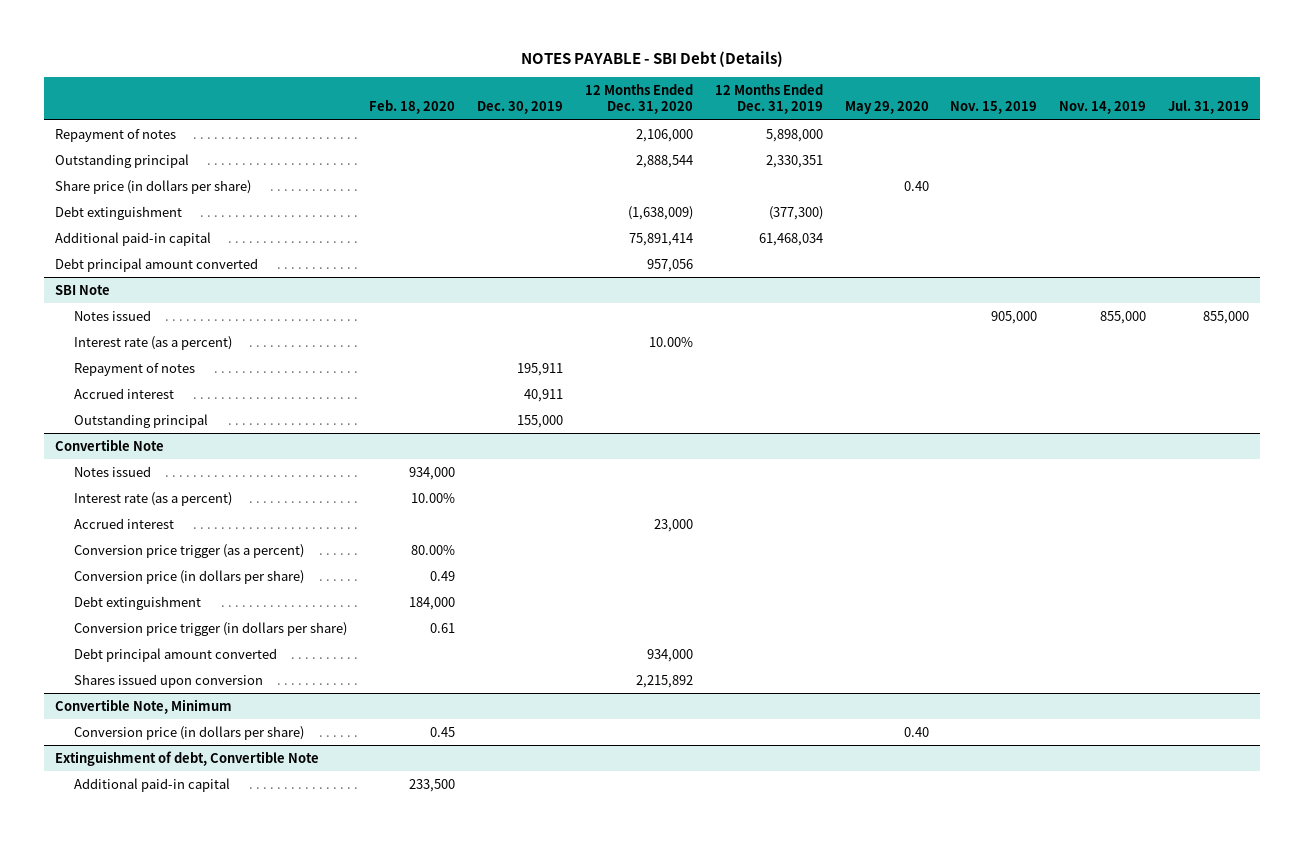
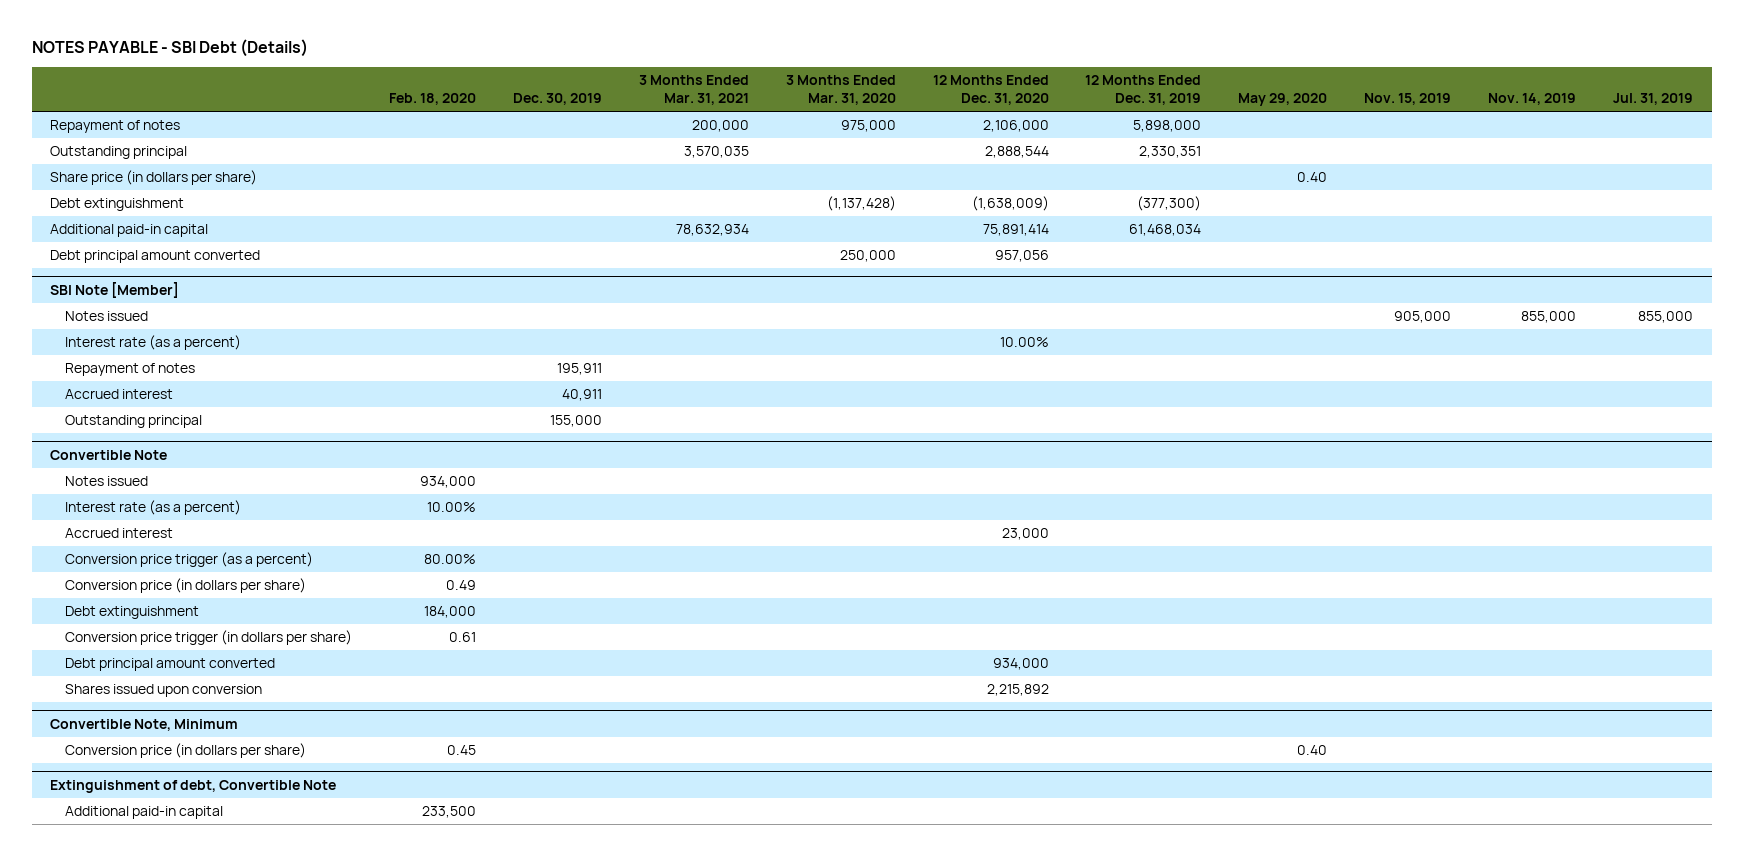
none -> [638,75,749,106] 3 Months Ended Mar. 31, 2021
none -> [785,75,896,106] 3 Months Ended Mar. 31, 2020
[54,284,110,295] SBI Note -> [50,282,180,299] SBI Note [Member]

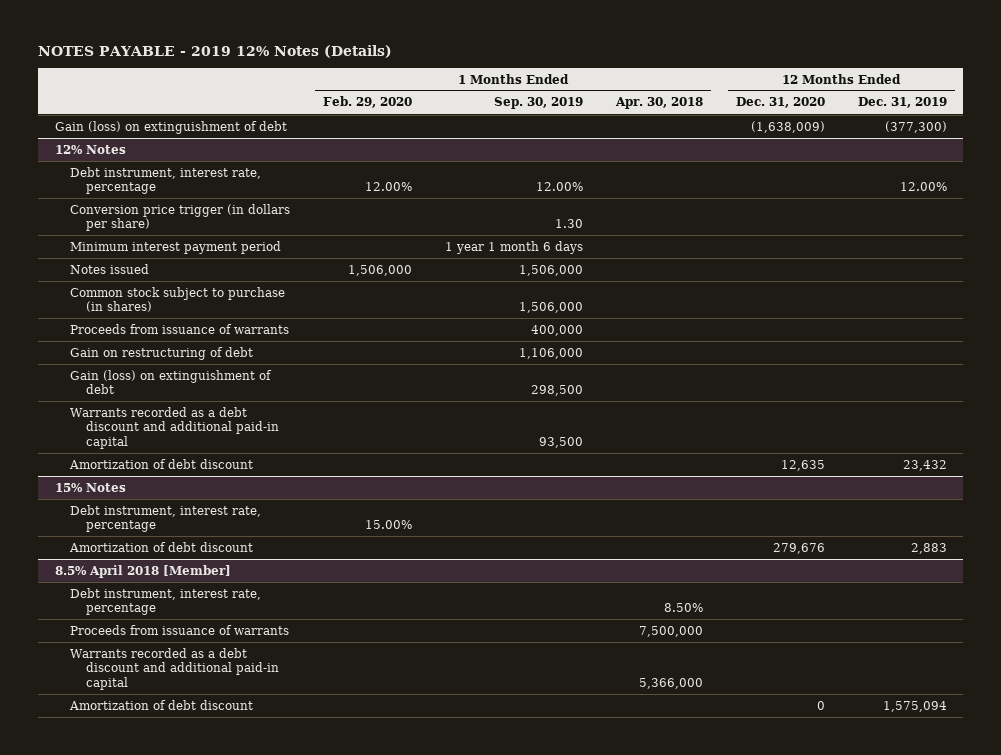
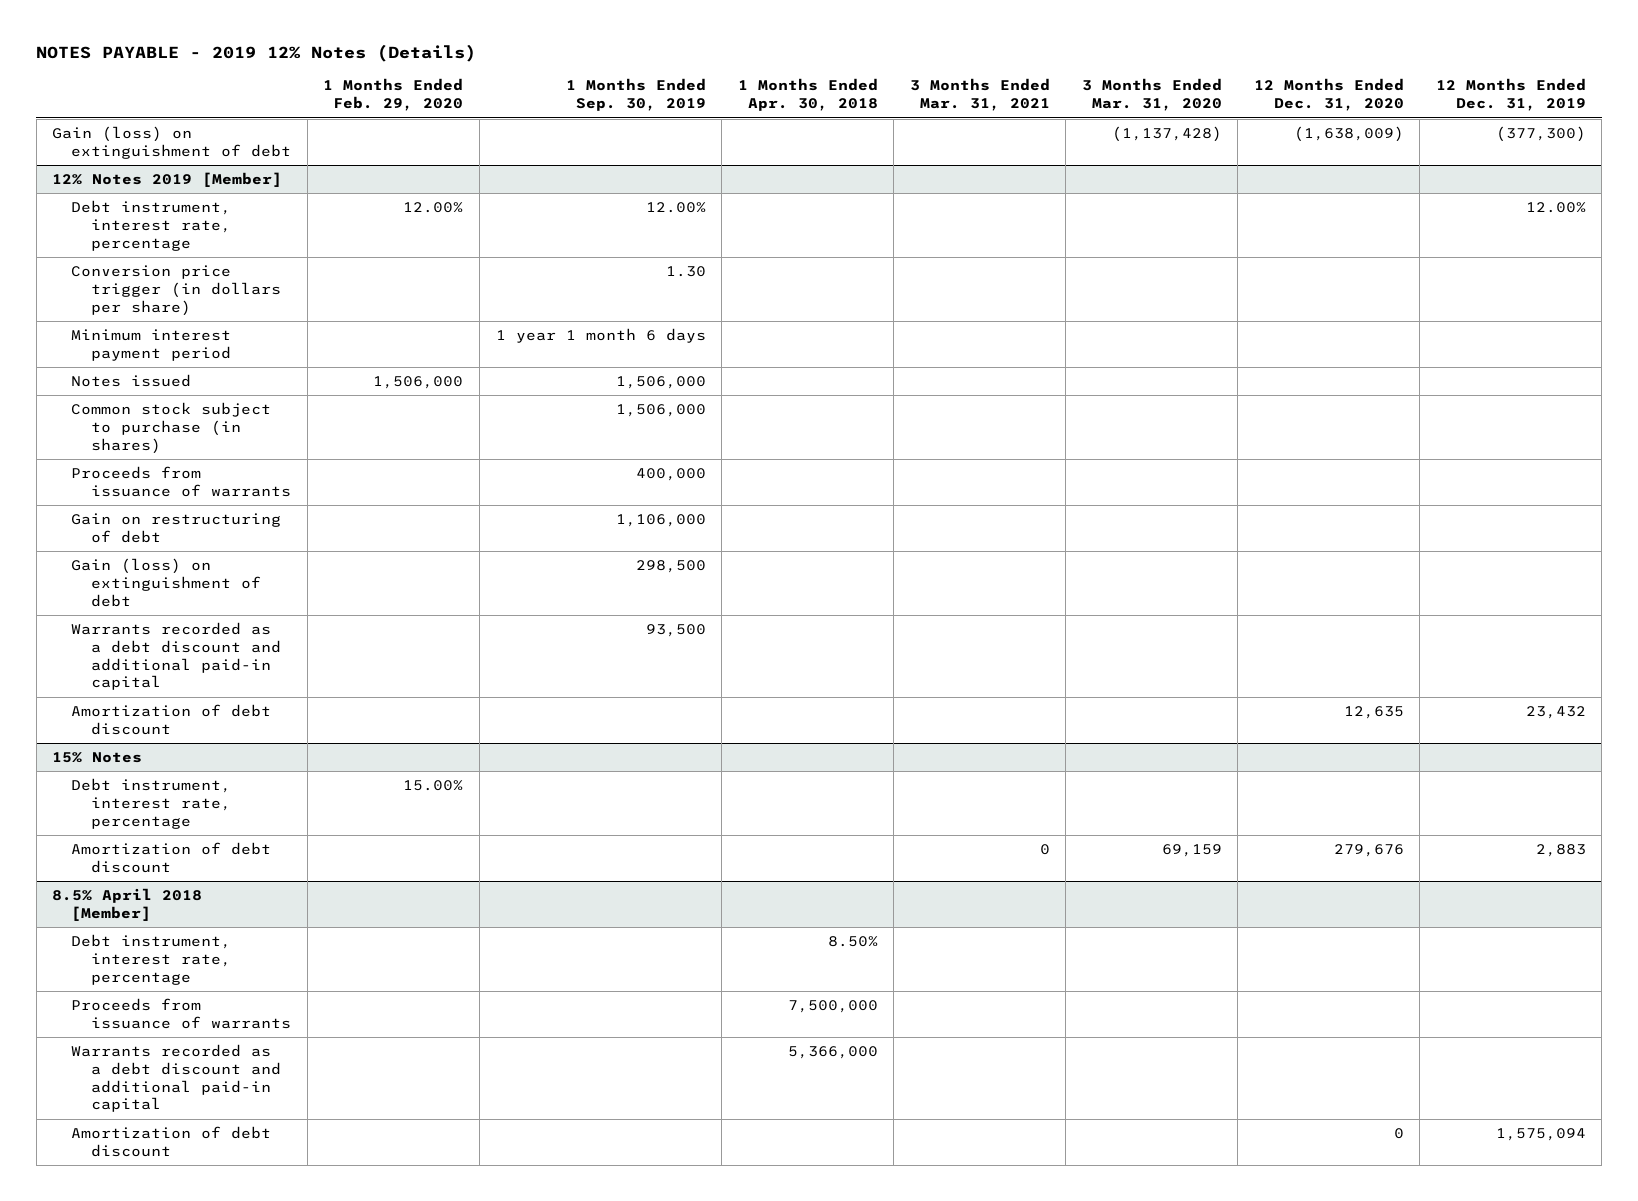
none -> [909,78,1050,112] 3 Months Ended Mar. 31, 2021
none -> [1081,78,1222,112] 3 Months Ended Mar. 31, 2020
[54,144,126,154] 12% Notes -> [52,171,283,187] 12% Notes 2019 [Member]

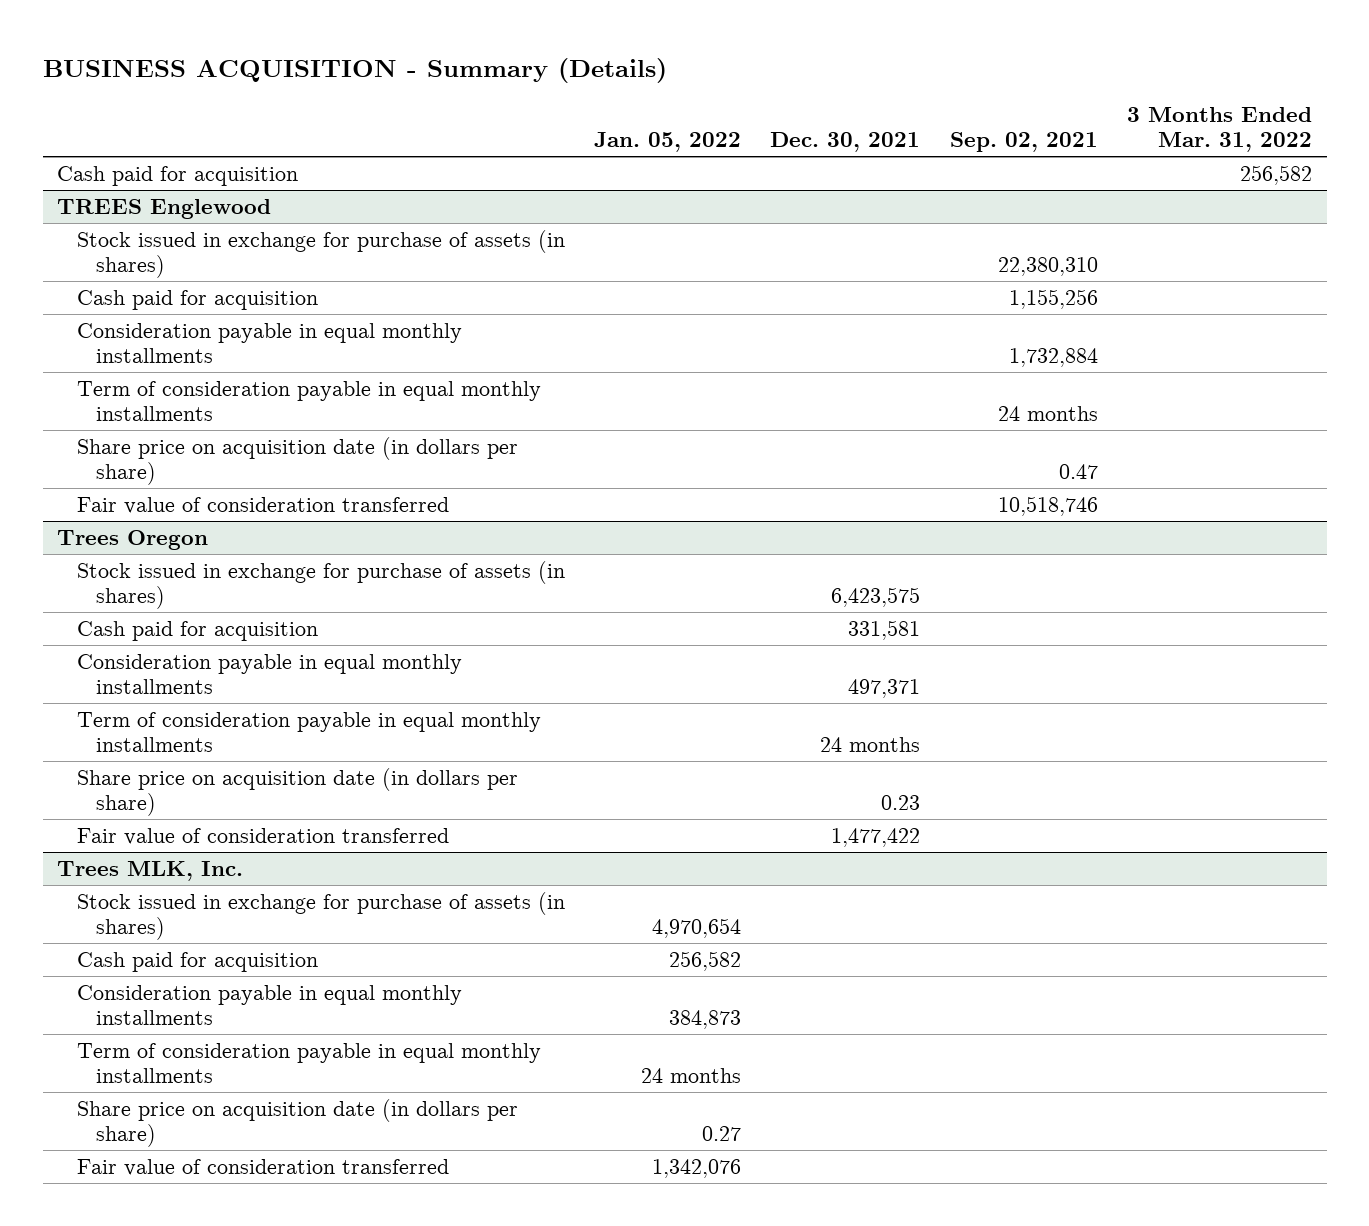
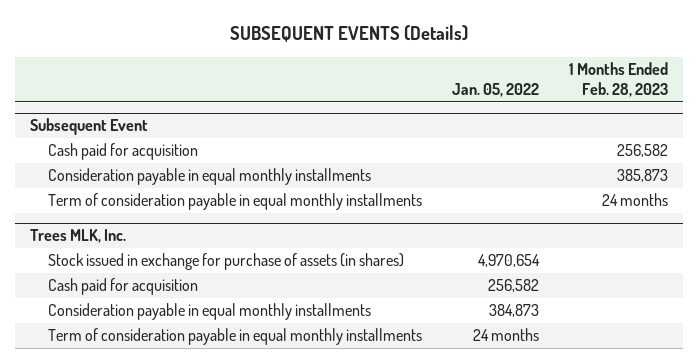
[42,57,667,83] BUSINESS ACQUISITION - Summary (Details) -> [230,25,469,43] SUBSEQUENT EVENTS (Details)
[770,132,921,153] Dec. 30, 2021 -> none
[949,132,1098,153] Sep. 02, 2021 -> none
[1126,107,1312,153] 3 Months Ended Mar. 31, 2022 -> none
none -> [569,61,669,97] 1 Months Ended Feb. 28, 2023
[57,165,299,186] Cash paid for acquisition -> none
[57,198,272,219] TREES Englewood -> none
[76,229,565,278] Stock issued in exchange for purchase of assets (in shares) -> none
[76,289,318,310] Cash paid for acquisition -> none
[76,322,462,363] Consideration payable in equal monthly installments -> none
[76,380,541,421] Term of consideration payable in equal monthly installments -> none
[76,436,518,485] Share price on acquisition date (in dollars per share) -> none
[76,496,449,514] Fair value of consideration transferred -> none
[57,529,209,550] Trees Oregon -> none
[76,560,565,609] Stock issued in exchange for purchase of assets (in shares) -> none
[76,620,318,641] Cash paid for acquisition -> none
[76,653,462,694] Consideration payable in equal monthly installments -> none
[76,711,541,752] Term of consideration payable in equal monthly installments -> none
[76,767,518,816] Share price on acquisition date (in dollars per share) -> none
[76,827,449,845] Fair value of consideration transferred -> none
none -> [30,118,149,136] Subsequent Event
none -> [48,143,199,161] Cash paid for acquisition
none -> [48,168,372,186] Consideration payable in equal monthly installments
none -> [48,193,423,211] Term of consideration payable in equal monthly installments
[76,1098,518,1147] Share price on acquisition date (in dollars per share) -> none
[76,1158,449,1176] Fair value of consideration transferred -> none

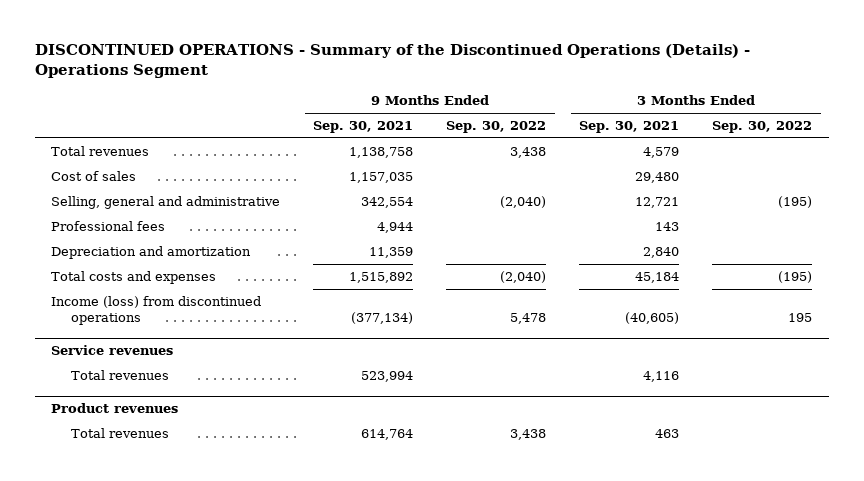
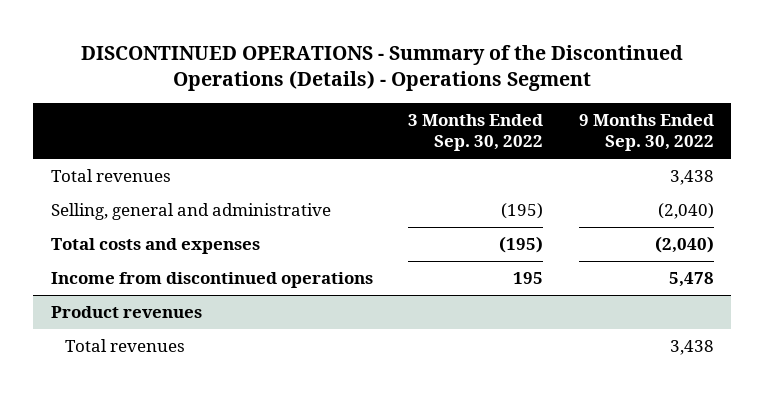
[313,121,414,134] Sep. 30, 2021 -> none
[579,121,680,134] Sep. 30, 2021 -> none
[51,171,137,182] Cost of sales -> none
[51,221,166,232] Professional fees -> none
[51,246,252,260] Depreciation and amortization -> none
[51,345,174,356] Service revenues -> none
[71,370,170,381] Total revenues -> none
[51,296,262,326] Income (loss) from discontinued operations -> [50,271,373,288] Income from discontinued operations

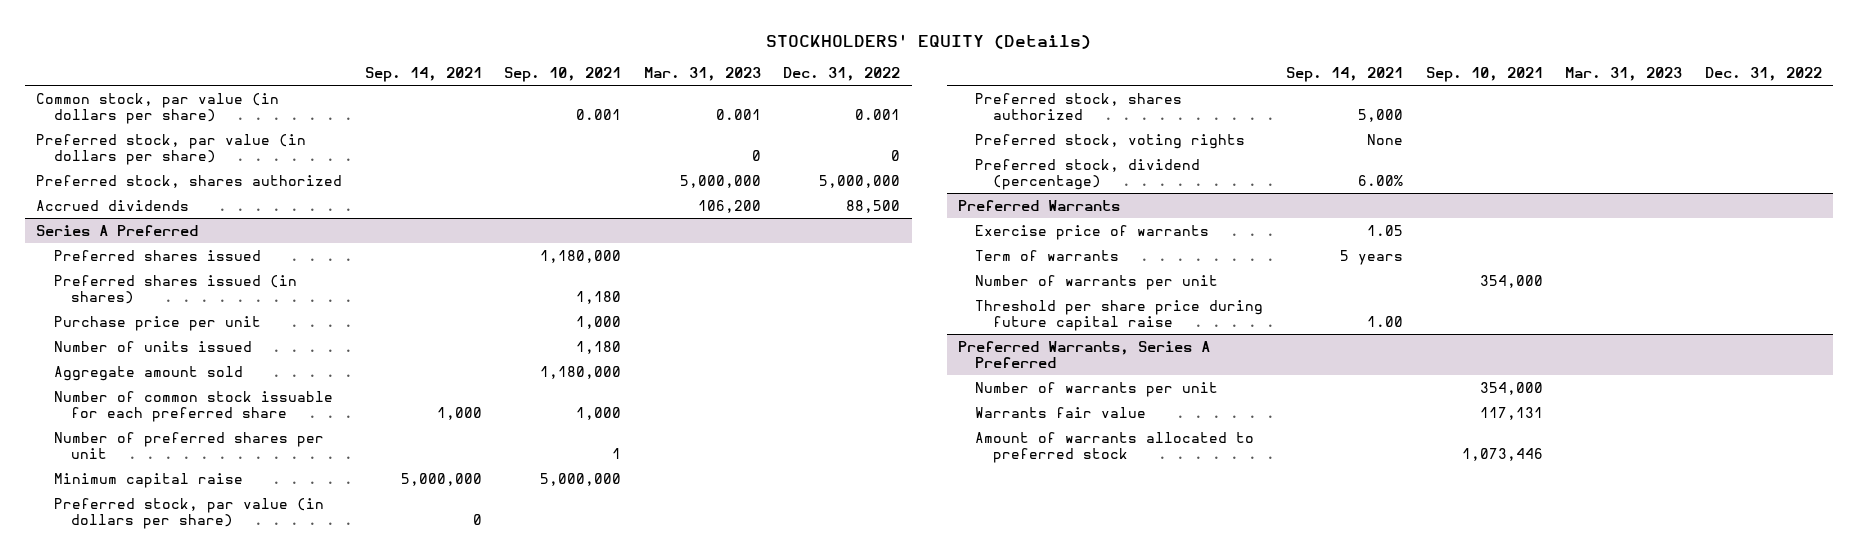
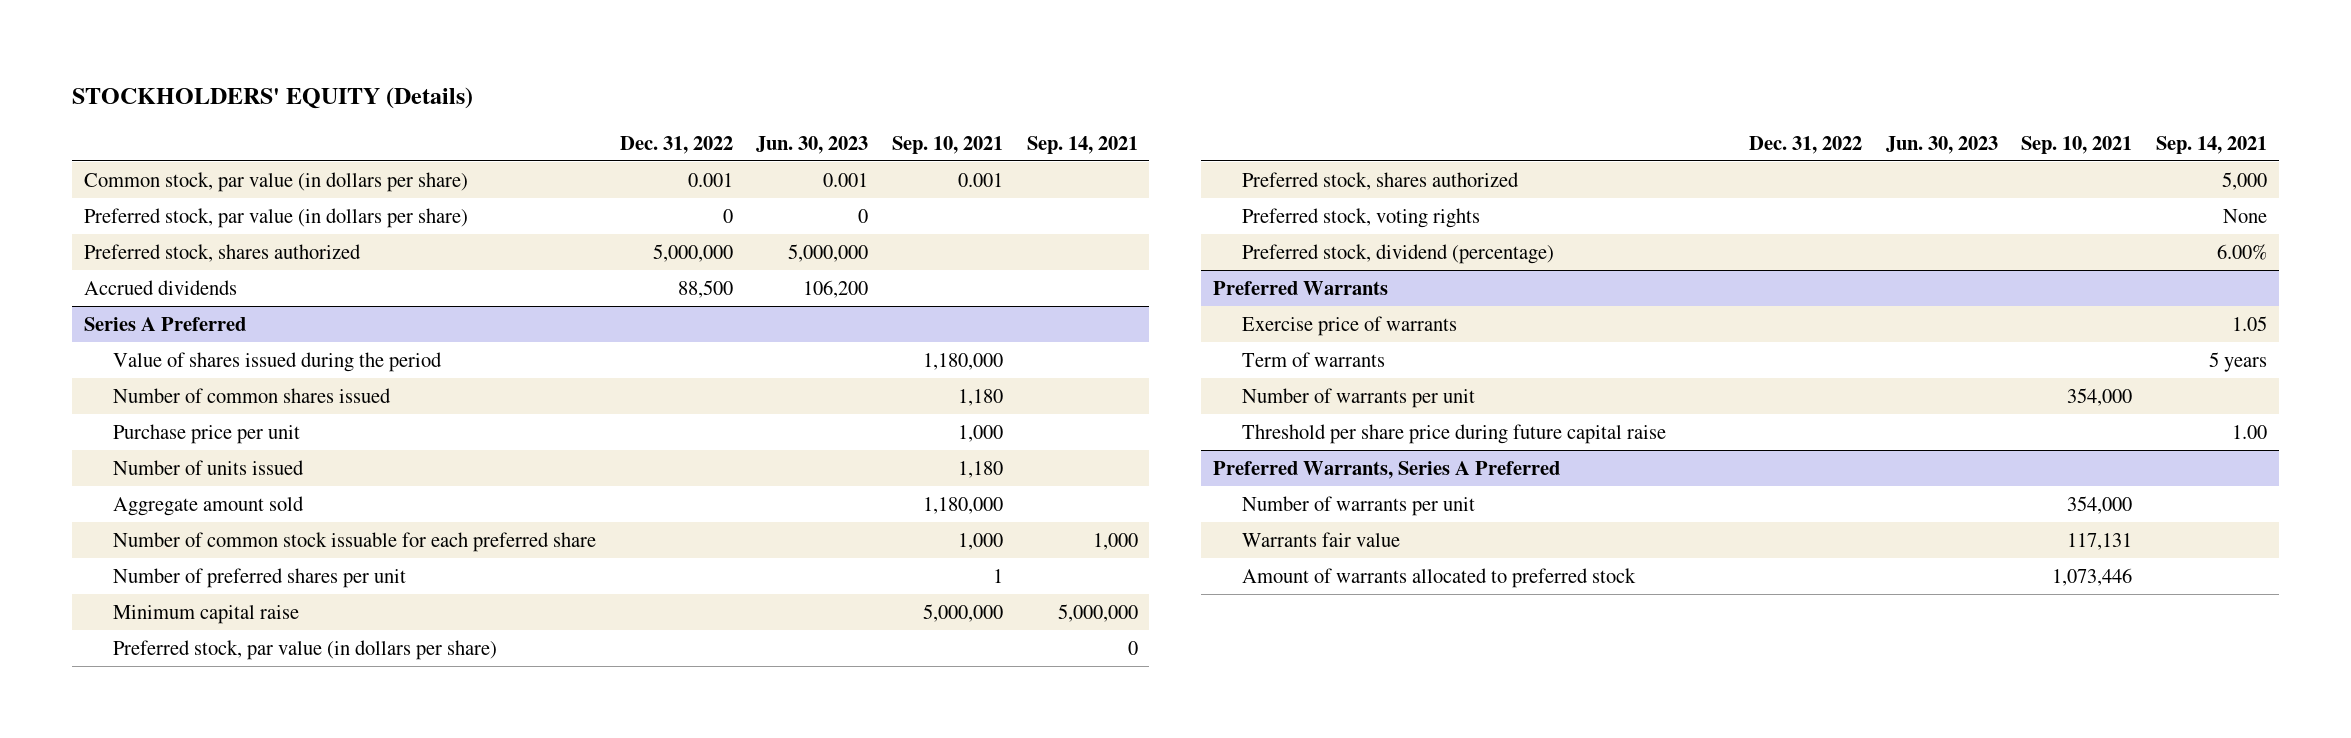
[643,67,761,82] Mar. 31, 2023 -> none
none -> [756,135,869,154] Jun. 30, 2023
[53,249,261,261] Preferred shares issued -> [113,351,443,372] Value of shares issued during the period
[53,274,297,304] Preferred shares issued (in shares) -> [113,387,392,403] Number of common shares issued

